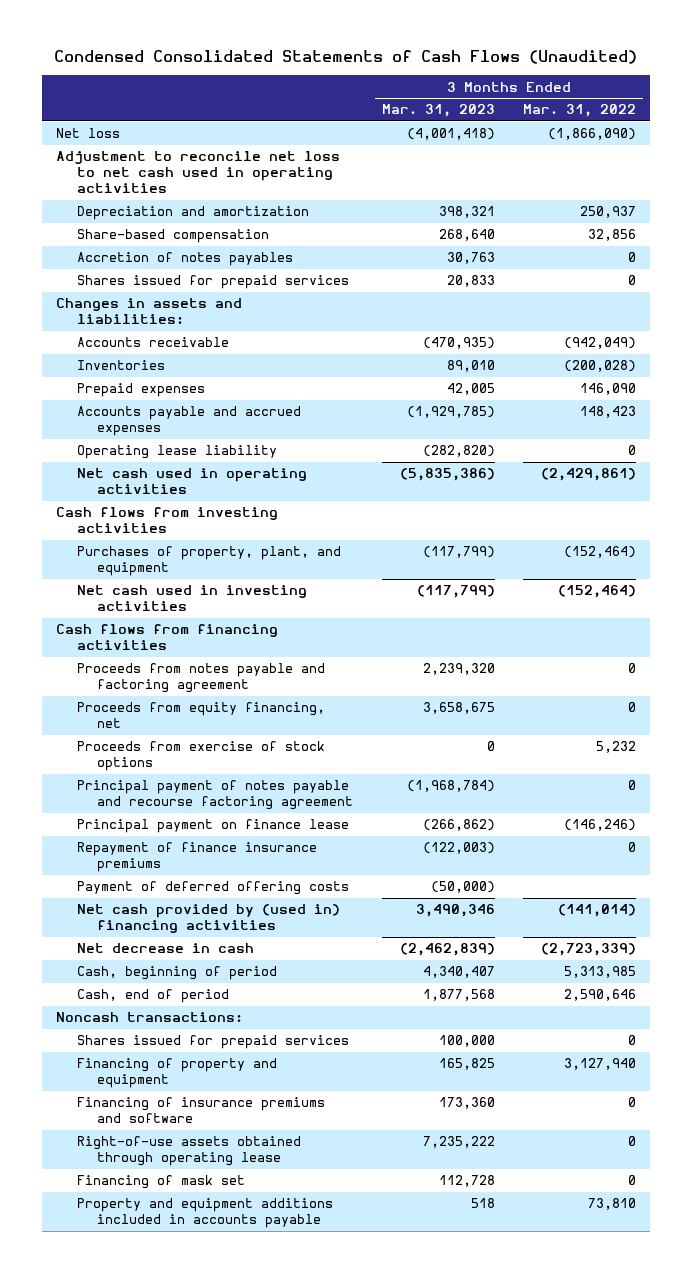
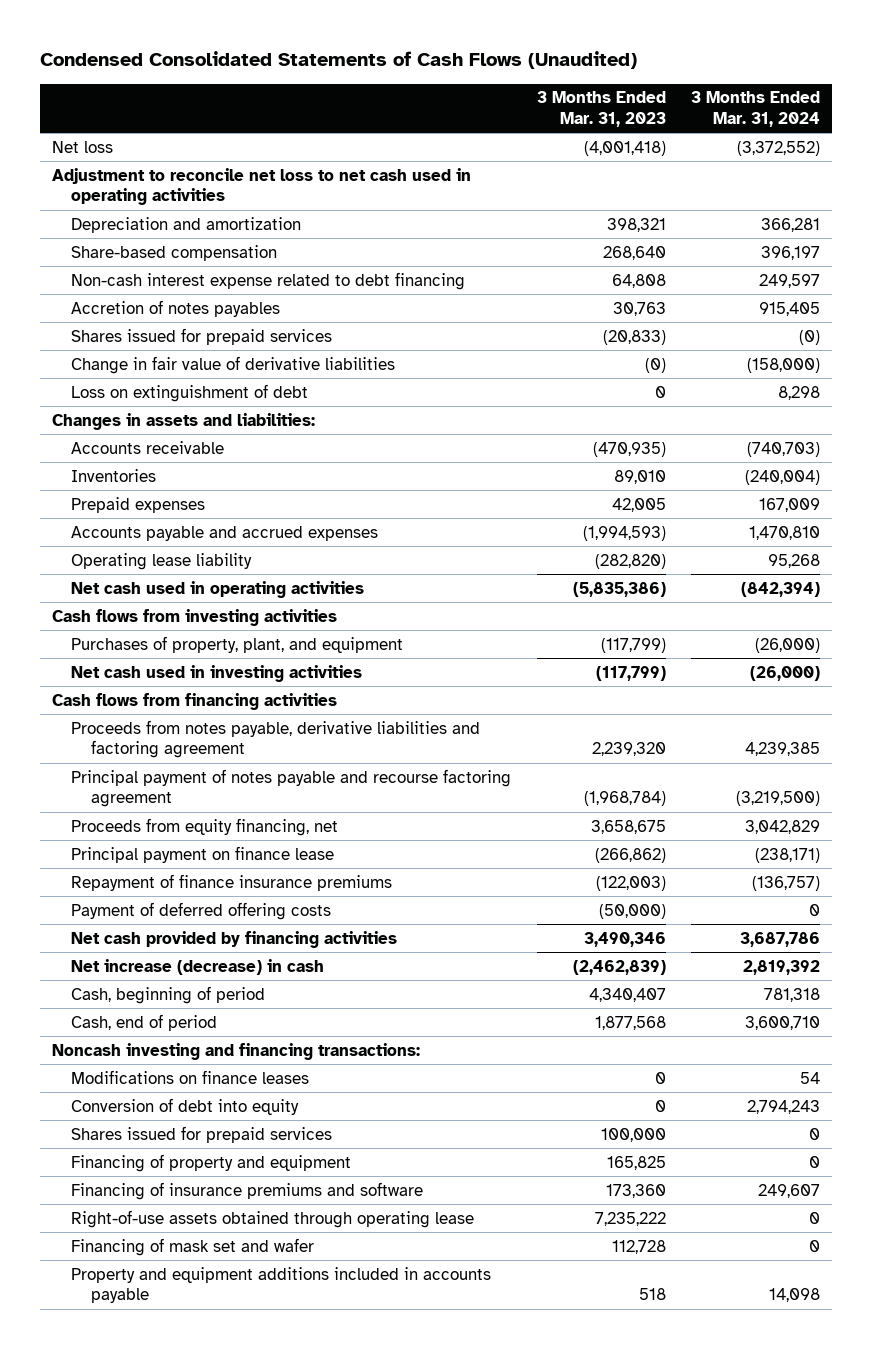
[522,104,636,118] Mar. 31, 2022 -> none
none -> [690,91,820,127] 3 Months Ended Mar. 31, 2024
none -> [71,271,466,290] Non-cash interest expense related to debt financing
[446,275,495,288] 20,833 -> [602,329,666,345] (20,833)
none -> [71,355,396,374] Change in fair value of derivative liabilities
none -> [71,383,309,402] Loss on extinguishment of debt
[406,406,495,419] (1,929,785) -> [582,525,666,541] (1,994,593)
[76,741,325,772] Proceeds from exercise of stock options -> none
[76,663,325,694] Proceeds from notes payable and factoring agreement -> [71,719,481,759] Proceeds from notes payable, derivative liabilities and factoring agreement
[76,702,325,729] Proceeds from equity financing, net -> [71,817,339,836] Proceeds from equity financing, net
[76,904,340,934] Net cash provided by (used in) financing activities -> [71,930,398,948] Net cash provided by financing activities
[76,943,254,954] Net decrease in cash -> [71,958,325,975] Net increase (decrease) in cash
[56,1012,244,1023] Noncash transactions: -> [52,1042,421,1060] Noncash investing and financing transactions:
none -> [71,1069,310,1084] Modifications on finance leases
none -> [71,1097,300,1115] Conversion of debt into equity
[76,1175,245,1190] Financing of mask set -> [71,1237,315,1256] Financing of mask set and wafer

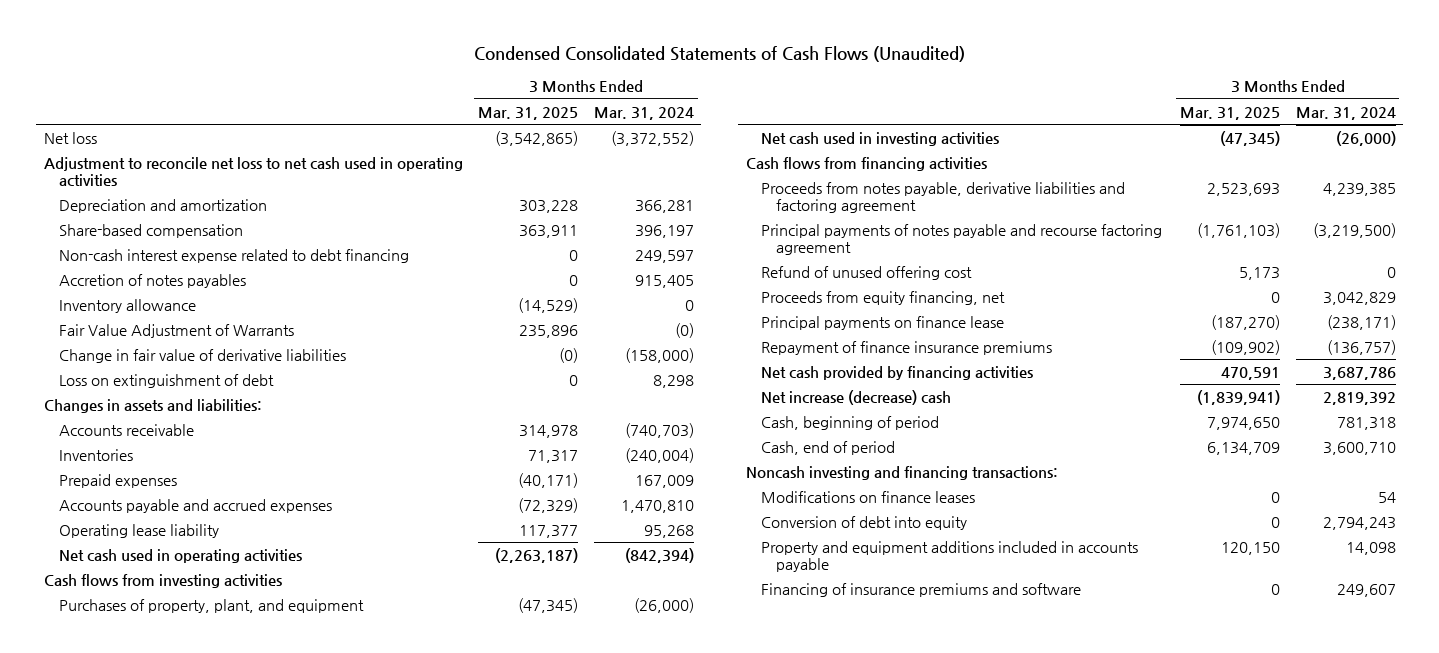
[536,91,666,127] 3 Months Ended Mar. 31, 2023 -> none
none -> [478,106,579,120] Mar. 31, 2025
[71,327,333,345] Shares issued for prepaid services -> none
none -> [58,298,196,313] Inventory allowance
none -> [58,323,294,338] Fair Value Adjustment of Warrants
[71,768,512,808] Principal payment of notes payable and recourse factoring agreement -> [760,223,1162,255] Principal payments of notes payable and recourse factoring agreement
none -> [760,265,972,280] Refund of unused offering cost
[71,845,335,863] Principal payment on finance lease -> [760,315,1004,330] Principal payments on finance lease
[71,901,332,920] Payment of deferred offering costs -> none
[71,958,325,975] Net increase (decrease) in cash -> [760,389,951,405] Net increase (decrease) cash
[71,1125,333,1143] Shares issued for prepaid services -> none
[71,1153,352,1172] Financing of property and equipment -> none
[71,1209,475,1228] Right-of-use assets obtained through operating lease -> none
[71,1237,315,1256] Financing of mask set and wafer -> none
[71,1181,424,1200] Financing of insurance premiums and software -> [760,582,1081,597] Financing of insurance premiums and software

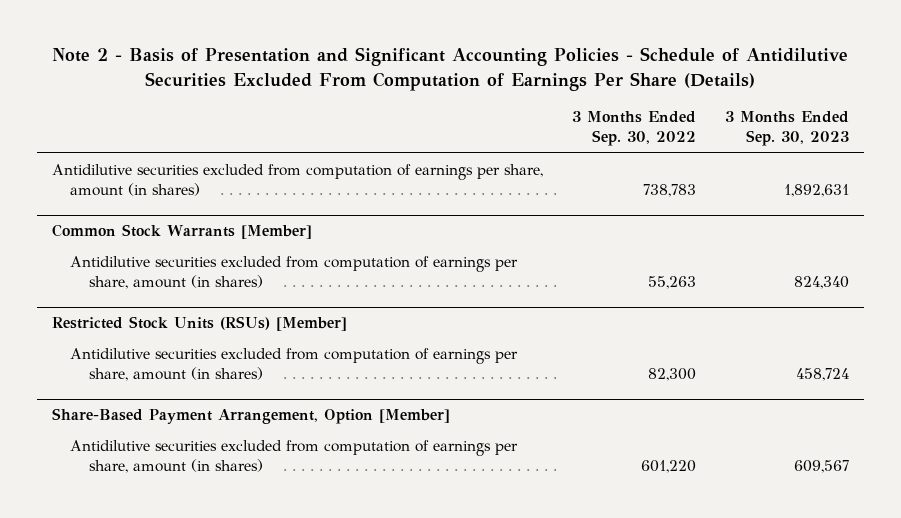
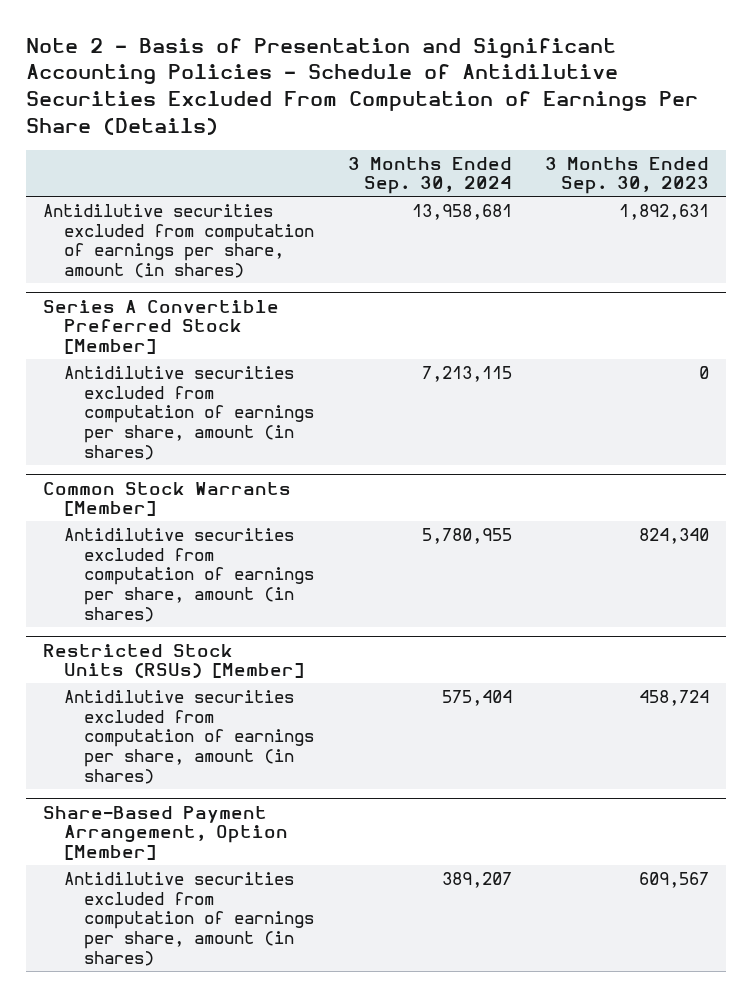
[571,111,696,147] 3 Months Ended Sep. 30, 2022 -> none
none -> [347,156,512,195] 3 Months Ended Sep. 30, 2024
none -> [42,299,279,355] Series A Convertible Preferred Stock [Member]
none -> [63,365,315,460] Antidilutive securities excluded from computation of earnings per share, amount (in shares)

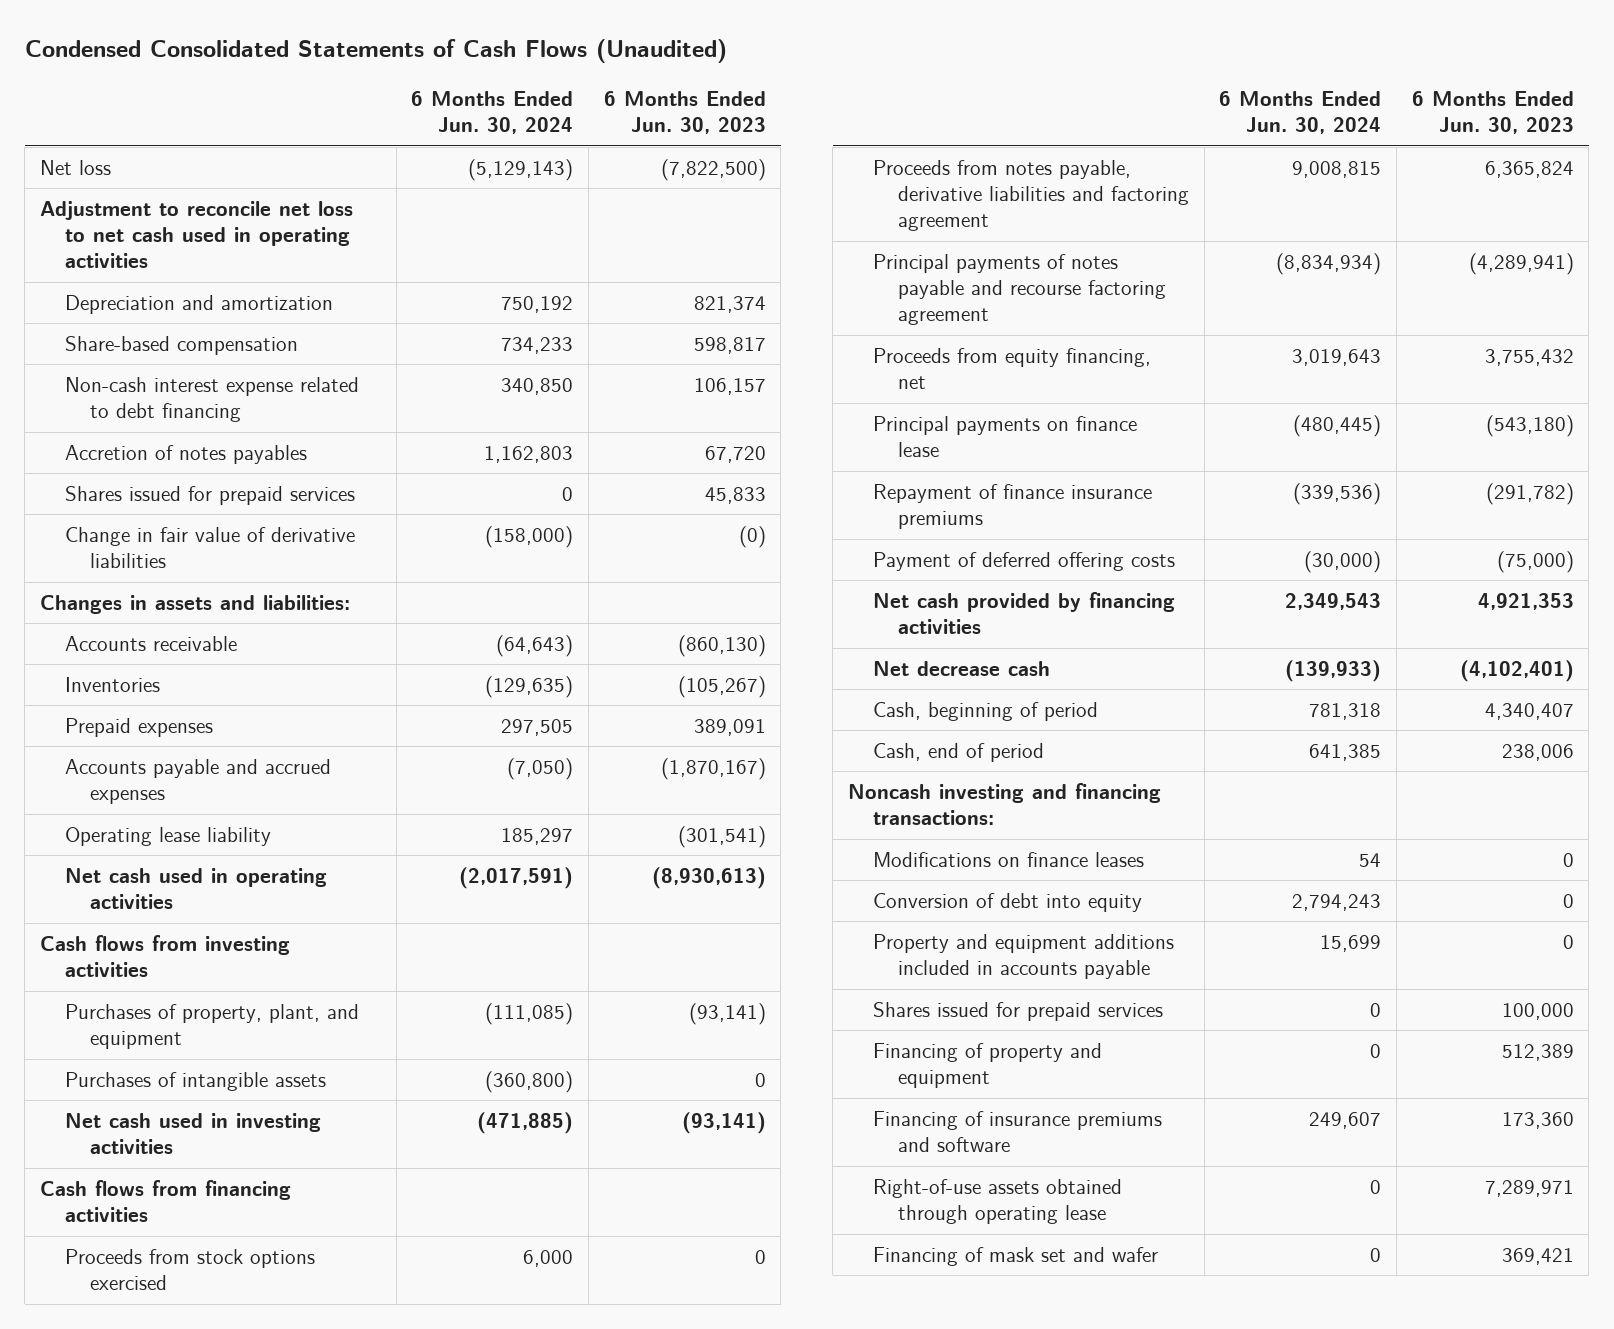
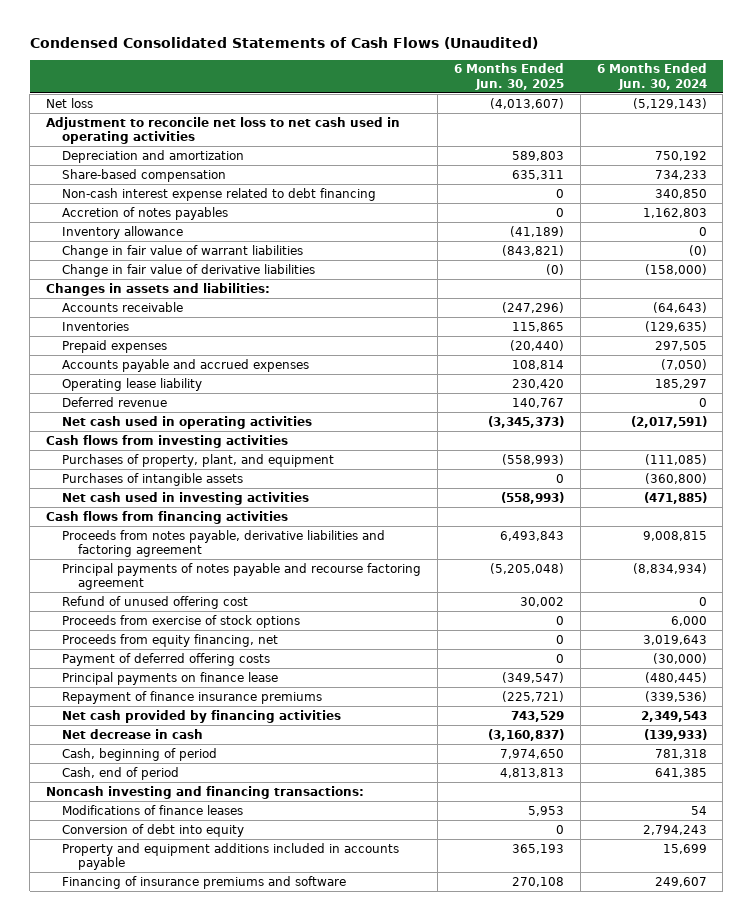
[603,90,766,135] 6 Months Ended Jun. 30, 2023 -> none
none -> [453,63,564,90] 6 Months Ended Jun. 30, 2025
[64,485,355,505] Shares issued for prepaid services -> none
none -> [62,225,184,239] Inventory allowance
none -> [62,244,304,258] Change in fair value of warrant liabilities
none -> [62,396,168,407] Deferred revenue
[64,1248,315,1291] Proceeds from stock options exercised -> none
none -> [62,595,249,609] Refund of unused offering cost
none -> [62,614,301,628] Proceeds from exercise of stock options
[872,551,1175,571] Payment of deferred offering costs -> [62,652,271,666] Payment of deferred offering costs
[872,660,1050,676] Net decrease cash -> [62,728,204,739] Net decrease in cash
[872,851,1144,867] Modifications on finance leases -> [62,804,244,815] Modifications of finance leases
[872,1001,1163,1021] Shares issued for prepaid services -> none
[872,1042,1102,1089] Financing of property and equipment -> none
[872,1178,1122,1225] Right-of-use assets obtained through operating lease -> none
[872,1246,1158,1266] Financing of mask set and wafer -> none

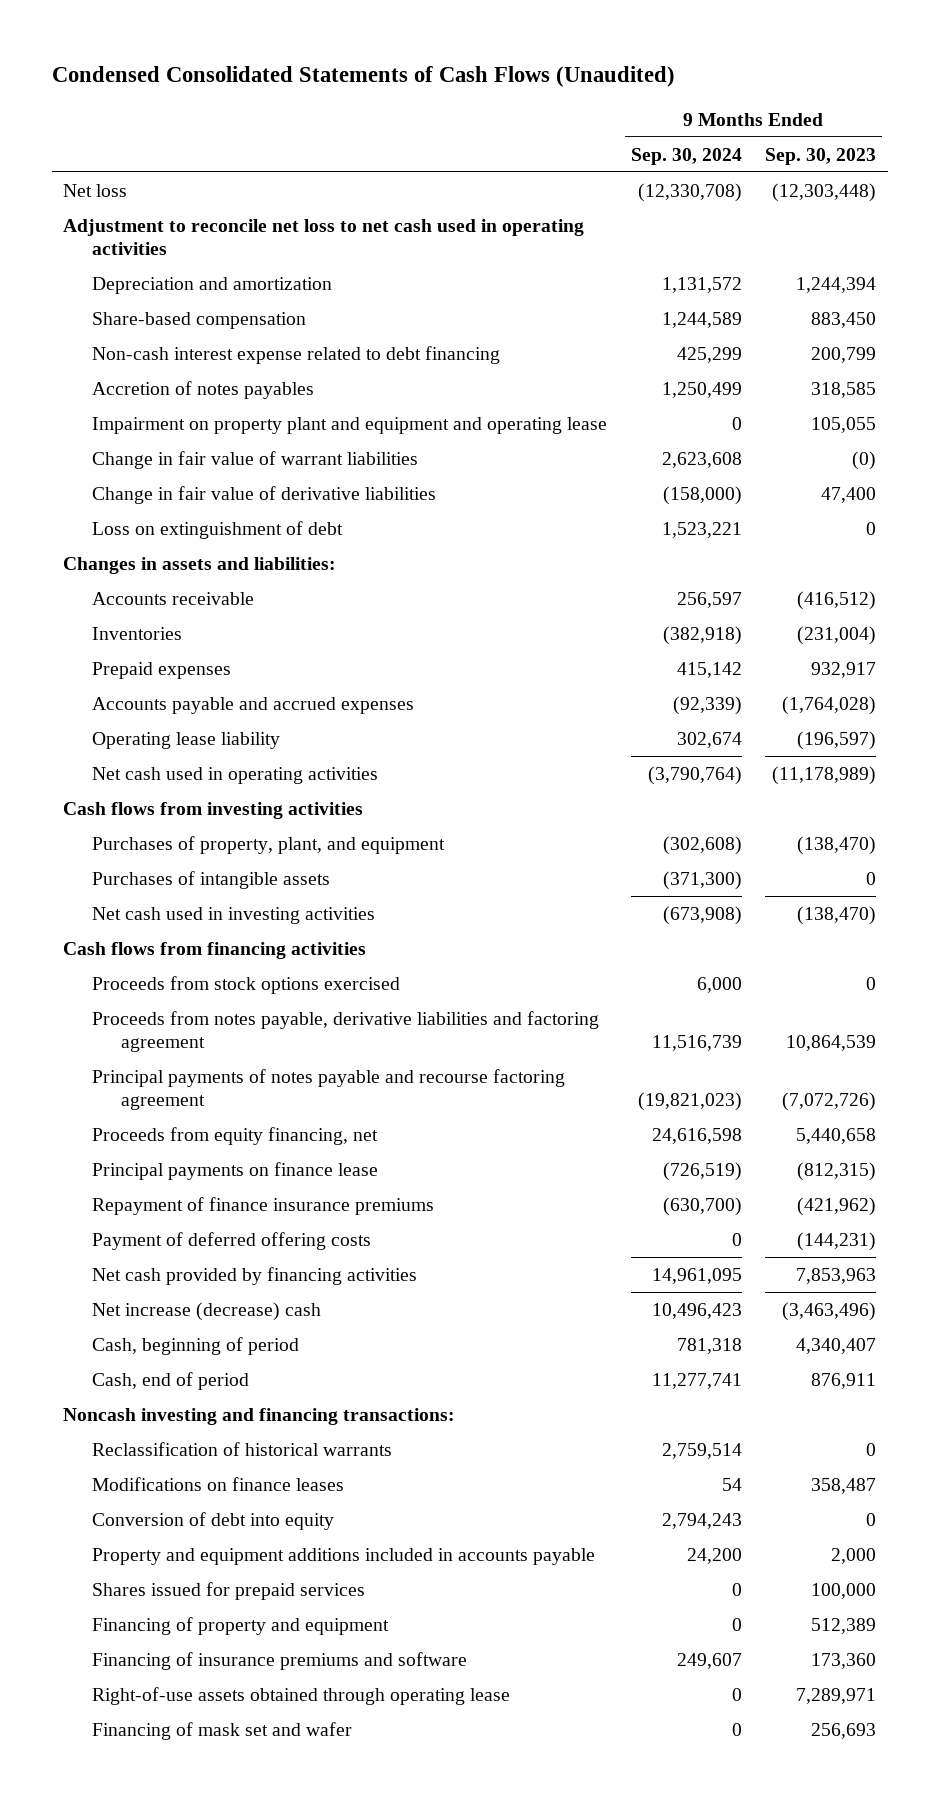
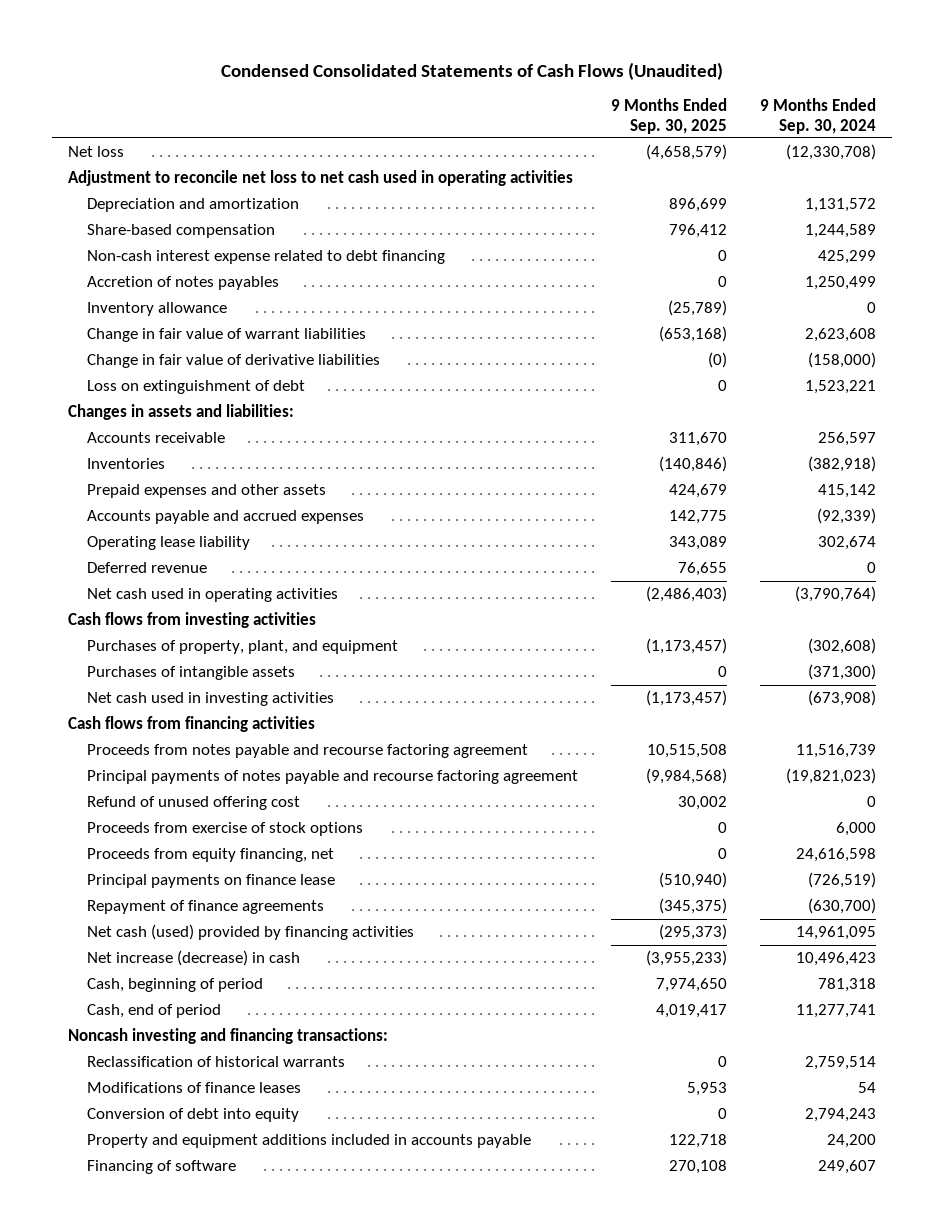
[765,147,877,165] Sep. 30, 2023 -> none
none -> [610,98,727,134] 9 Months Ended Sep. 30, 2025
[92,416,608,434] Impairment on property plant and equipment and operating lease -> none
none -> [87,302,228,317] Inventory allowance
[92,661,232,679] Prepaid expenses -> [87,484,327,499] Prepaid expenses and other assets
none -> [87,562,208,574] Deferred revenue
[92,975,401,994] Proceeds from stock options exercised -> none
[92,1010,600,1052] Proceeds from notes payable, derivative liabilities and factoring agreement -> [87,744,529,759] Proceeds from notes payable and recourse factoring agreement
none -> [87,796,301,811] Refund of unused offering cost
none -> [87,822,364,837] Proceeds from exercise of stock options
[92,1231,372,1250] Payment of deferred offering costs -> none
[92,1196,435,1215] Repayment of finance insurance premiums -> [87,900,325,915] Repayment of finance agreements
[92,1266,418,1285] Net cash provided by financing activities -> [87,924,415,941] Net cash (used) provided by financing activities
[92,1301,322,1321] Net increase (decrease) cash -> [87,950,301,967] Net increase (decrease) in cash
[92,1476,345,1491] Modifications on finance leases -> [87,1082,302,1094] Modifications of finance leases
[92,1581,366,1600] Shares issued for prepaid services -> none
[92,1616,390,1635] Financing of property and equipment -> none
[92,1686,511,1705] Right-of-use assets obtained through operating lease -> none
[92,1721,353,1740] Financing of mask set and wafer -> none
[92,1651,468,1670] Financing of insurance premiums and software -> [87,1160,237,1175] Financing of software

